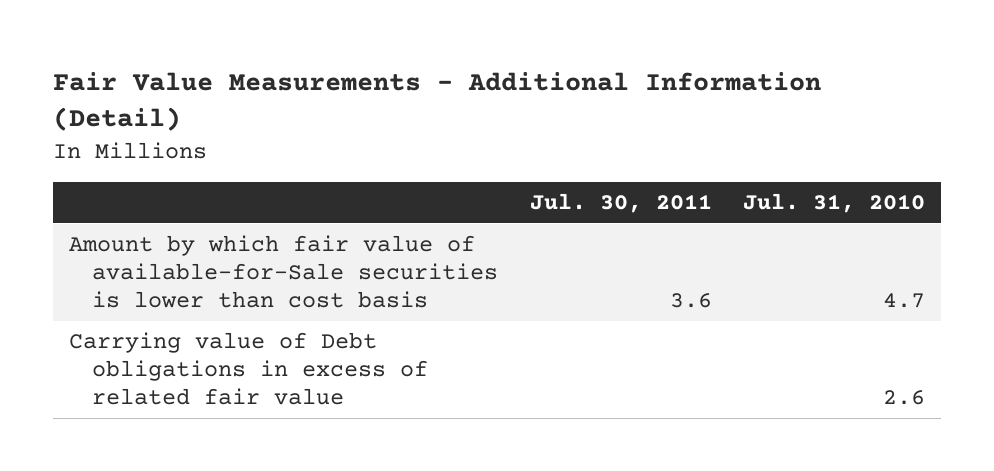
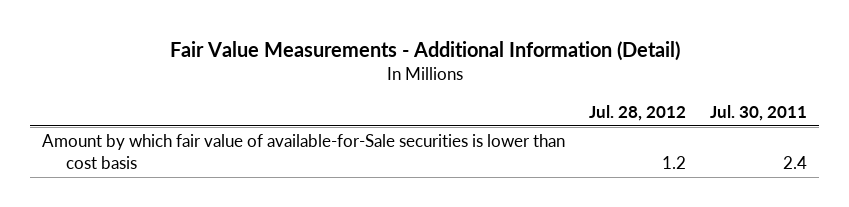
[743,192,926,213] Jul. 31, 2010 -> none
none -> [589,104,687,121] Jul. 28, 2012
[69,332,429,406] Carrying value of Debt obligations in excess of related fair value -> none
[669,293,712,309] 3.6 -> [783,156,808,170] 2.4

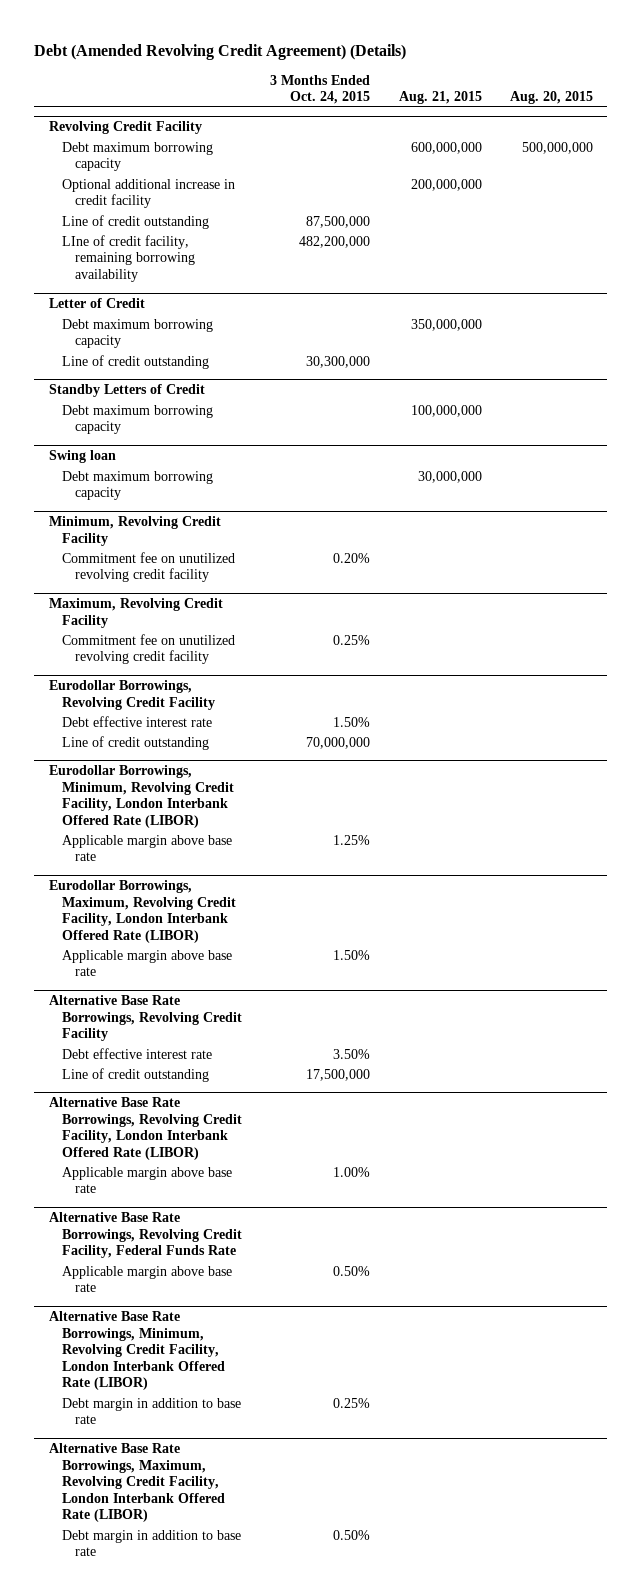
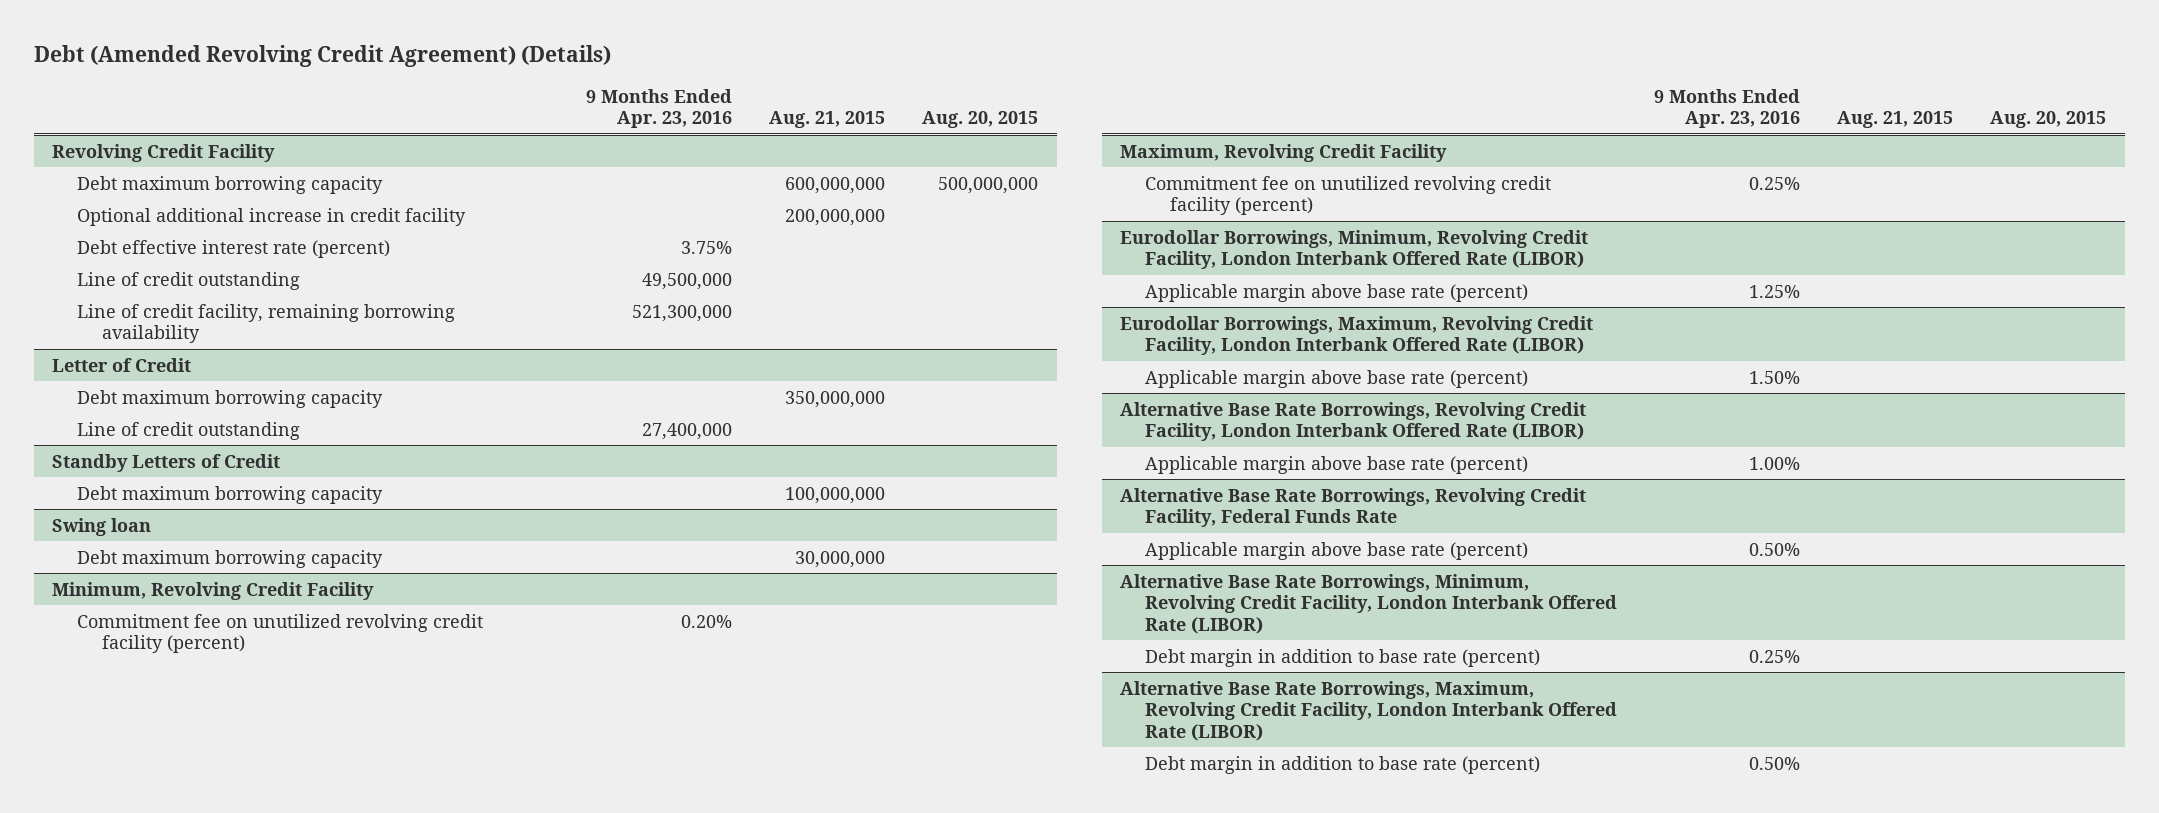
[270,74,371,105] 3 Months Ended Oct. 24, 2015 -> none
none -> [586,88,733,129] 9 Months Ended Apr. 23, 2016
none -> [77,239,391,258] Debt effective interest rate (percent)
[62,234,196,282] LIne of credit facility, remaining borrowing availability -> [77,303,456,344] Line of credit facility, remaining borrowing availability
[62,551,236,583] Commitment fee on unutilized revolving credit facility -> [77,613,484,654] Commitment fee on unutilized revolving credit facility (percent)
[48,680,216,710] Eurodollar Borrowings, Revolving Credit Facility -> none
[62,715,213,727] Debt effective interest rate -> none
[62,735,210,750] Line of credit outstanding -> none
[62,633,236,665] Commitment fee on unutilized revolving credit facility -> [1145,175,1552,216] Commitment fee on unutilized revolving credit facility (percent)
[62,834,233,862] Applicable margin above base rate -> [1145,283,1529,302] Applicable margin above base rate (percent)
[48,995,243,1042] Alternative Base Rate Borrowings, Revolving Credit Facility -> none
[62,1047,213,1059] Debt effective interest rate -> none
[62,1067,210,1082] Line of credit outstanding -> none
[62,949,233,977] Applicable margin above base rate -> [1145,369,1529,388] Applicable margin above base rate (percent)
[62,1166,233,1194] Applicable margin above base rate -> [1145,455,1529,474] Applicable margin above base rate (percent)
[62,1265,233,1293] Applicable margin above base rate -> [1145,541,1529,560] Applicable margin above base rate (percent)
[62,1397,242,1425] Debt margin in addition to base rate -> [1145,648,1541,667] Debt margin in addition to base rate (percent)
[62,1529,242,1557] Debt margin in addition to base rate -> [1145,755,1541,774] Debt margin in addition to base rate (percent)

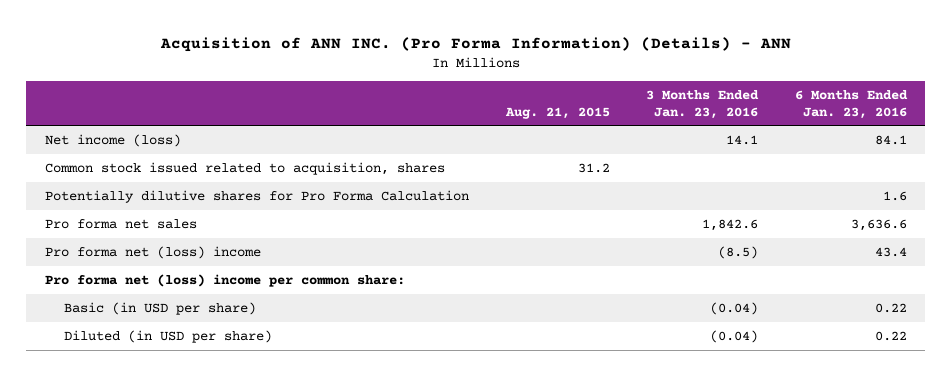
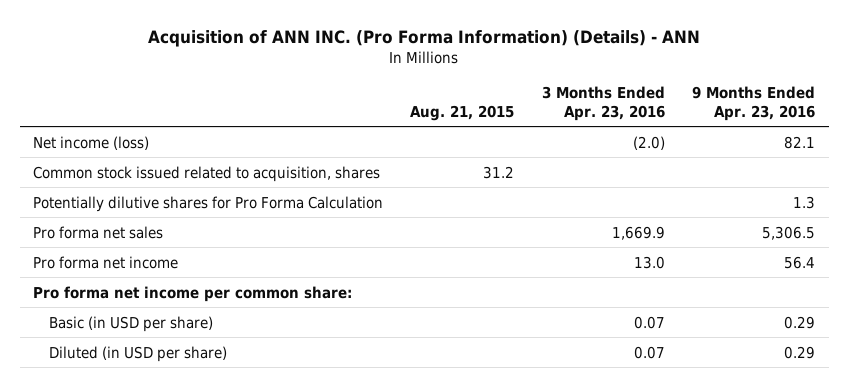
[646,89,760,119] 3 Months Ended Jan. 23, 2016 -> none
[794,89,908,119] 6 Months Ended Jan. 23, 2016 -> none
none -> [541,85,665,121] 3 Months Ended Apr. 23, 2016
none -> [691,85,815,121] 9 Months Ended Apr. 23, 2016
[44,245,261,259] Pro forma net (loss) income -> [33,255,179,269] Pro forma net income
[44,273,405,287] Pro forma net (loss) income per common share: -> [33,285,353,302] Pro forma net income per common share:

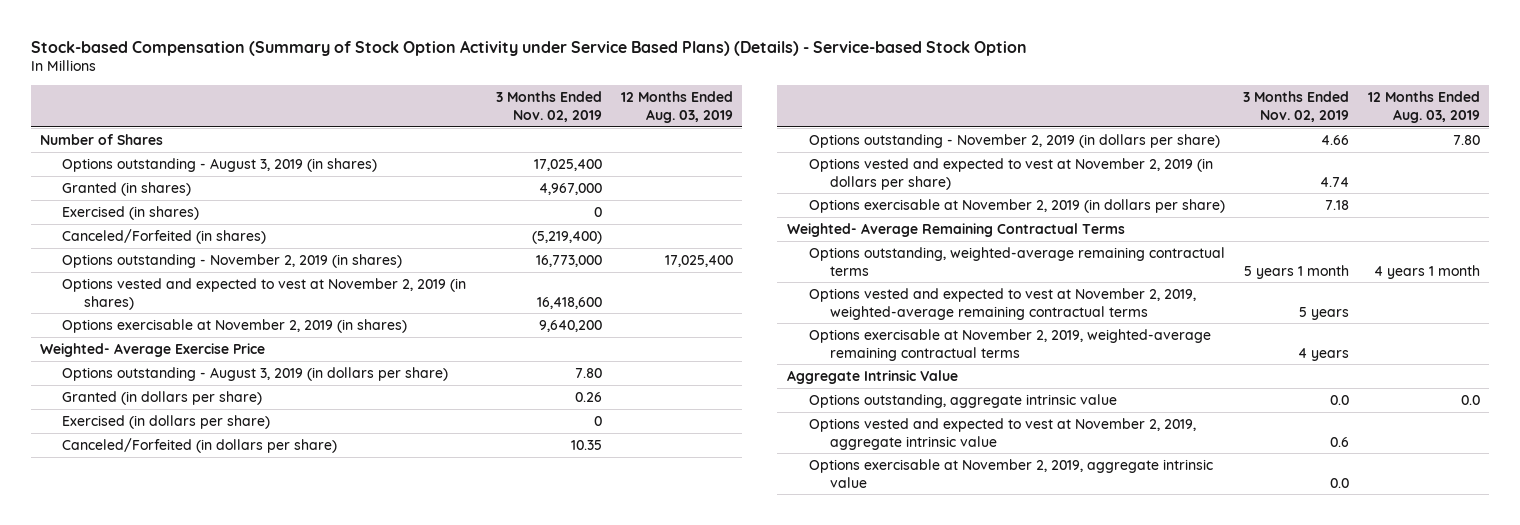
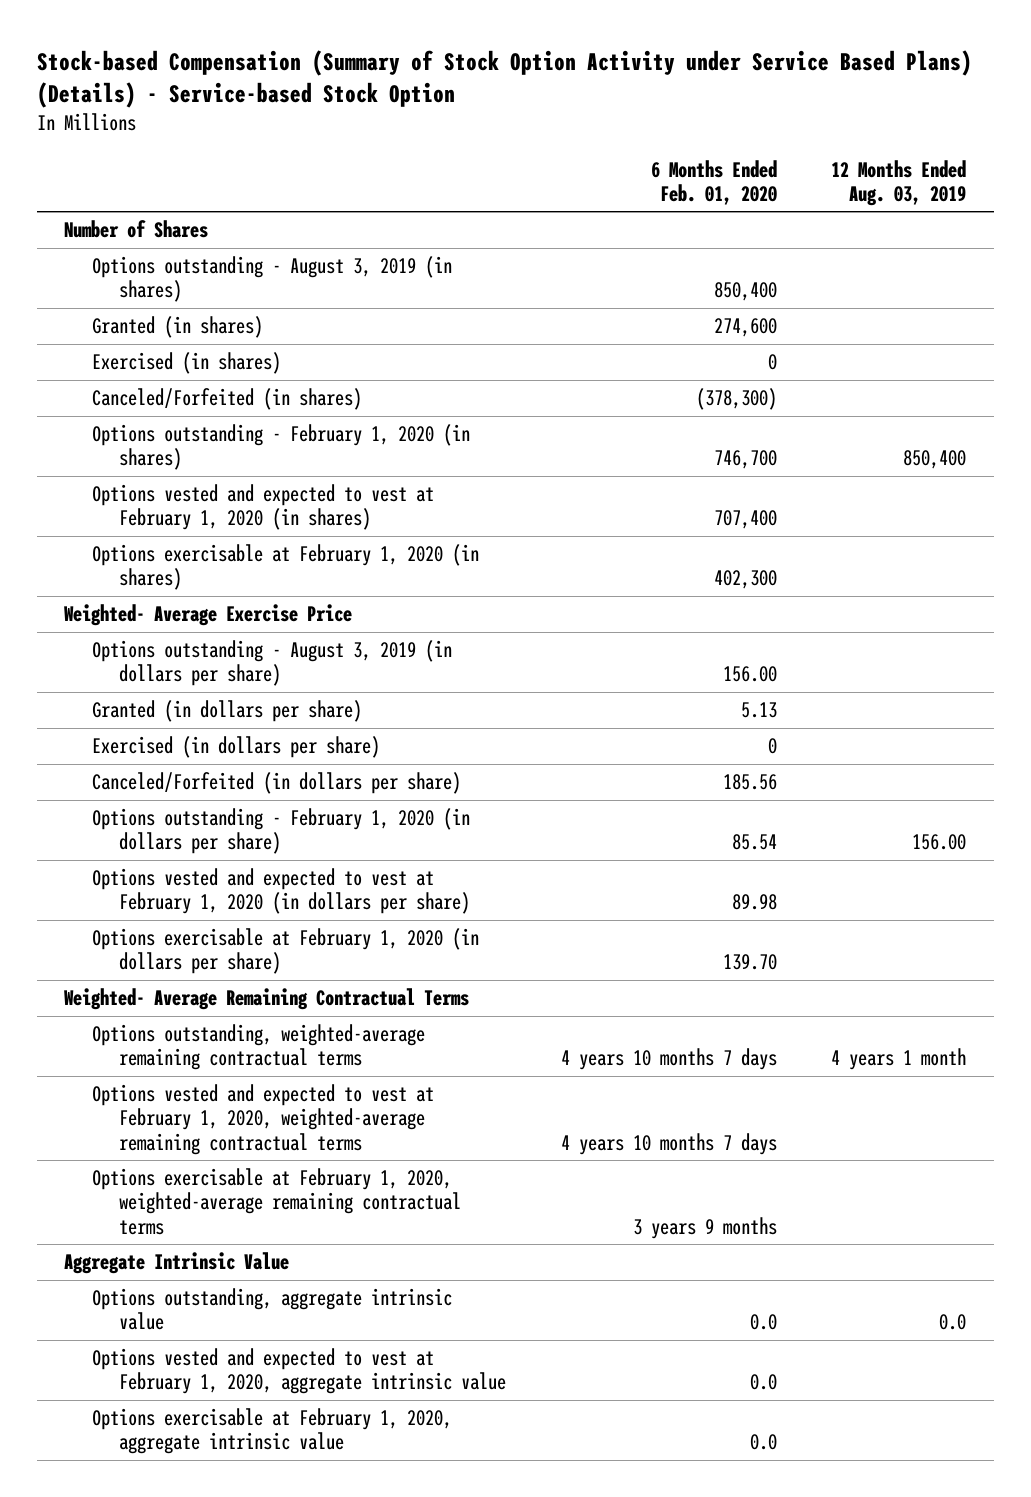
[496,91,603,123] 3 Months Ended Nov. 02, 2019 -> none
none -> [650,159,777,205] 6 Months Ended Feb. 01, 2020
[61,253,402,268] Options outstanding - November 2, 2019 (in shares) -> [91,424,470,471] Options outstanding - February 1, 2020 (in shares)
[665,254,734,267] 17,025,400 -> [903,450,967,470] 850,400
[61,277,466,310] Options vested and expected to vest at November 2, 2019 (in shares) -> [91,484,434,531] Options vested and expected to vest at February 1, 2020 (in shares)
[61,318,407,333] Options exercisable at November 2, 2019 (in shares) -> [91,544,479,591] Options exercisable at February 1, 2020 (in shares)
[808,133,1220,148] Options outstanding - November 2, 2019 (in dollars per share) -> [91,808,470,855] Options outstanding - February 1, 2020 (in dollars per share)
[1452,134,1480,145] 7.80 -> [912,834,967,851] 156.00
[808,157,1213,190] Options vested and expected to vest at November 2, 2019 (in dollars per share) -> [91,868,470,915] Options vested and expected to vest at February 1, 2020 (in dollars per share)
[808,198,1225,213] Options exercisable at November 2, 2019 (in dollars per share) -> [91,928,479,975] Options exercisable at February 1, 2020 (in dollars per share)
[808,287,1196,320] Options vested and expected to vest at November 2, 2019, weighted-average remaining contractual terms -> [91,1084,434,1155] Options vested and expected to vest at February 1, 2020, weighted-average remaining contractual terms
[808,328,1211,361] Options exercisable at November 2, 2019, weighted-average remaining contractual terms -> [91,1168,461,1235] Options exercisable at February 1, 2020, weighted-average remaining contractual terms
[808,417,1196,450] Options vested and expected to vest at November 2, 2019, aggregate intrinsic value -> [91,1348,506,1395] Options vested and expected to vest at February 1, 2020, aggregate intrinsic value
[808,458,1213,488] Options exercisable at November 2, 2019, aggregate intrinsic value -> [91,1408,452,1455] Options exercisable at February 1, 2020, aggregate intrinsic value

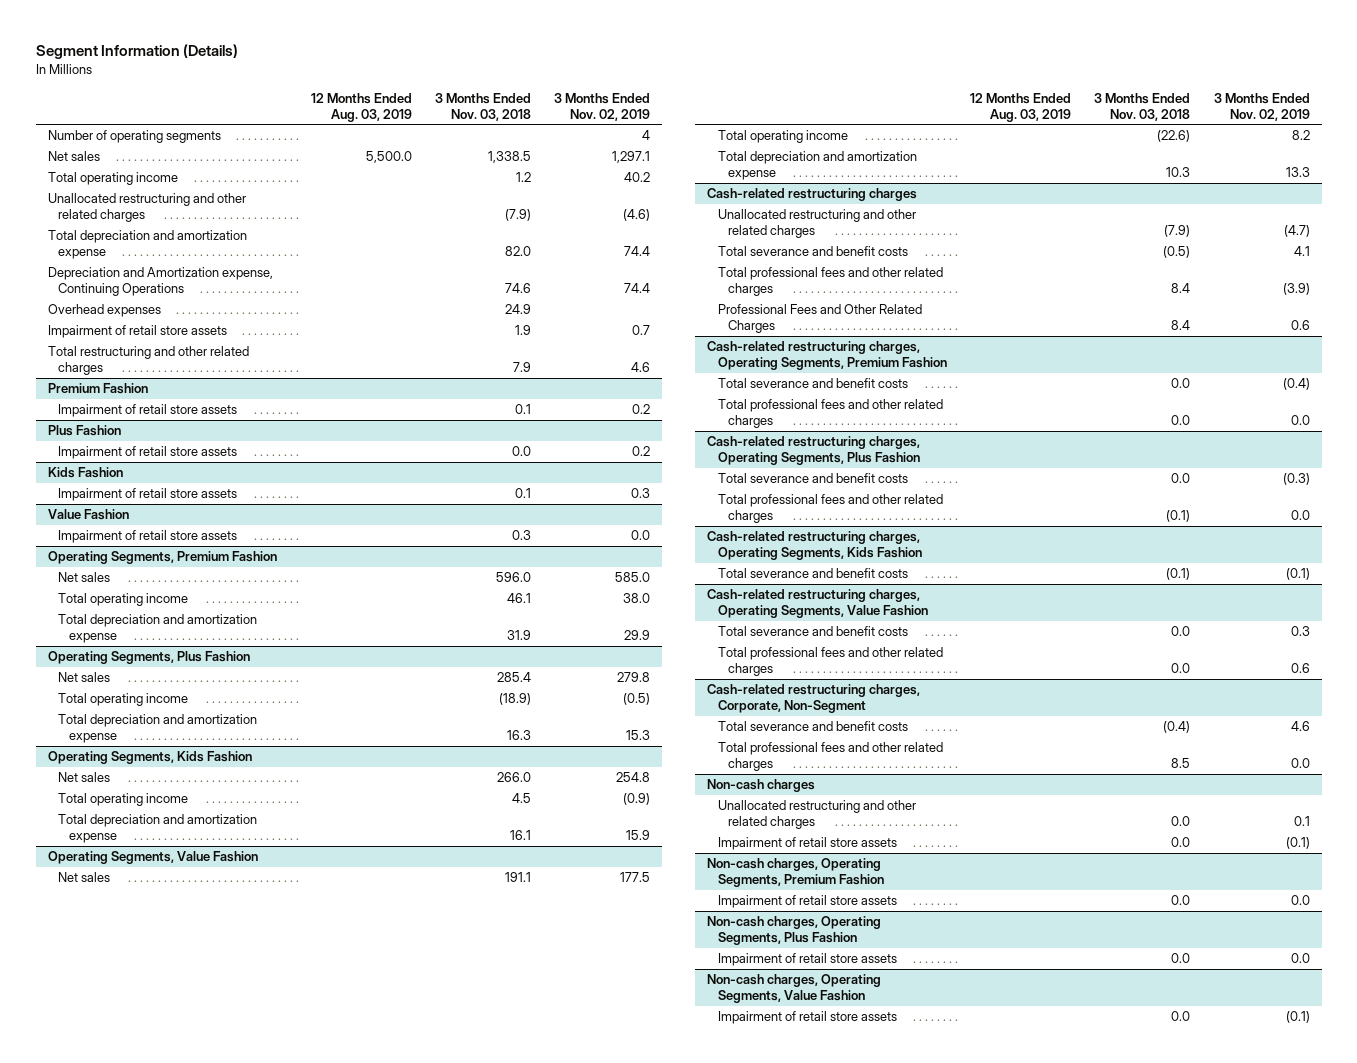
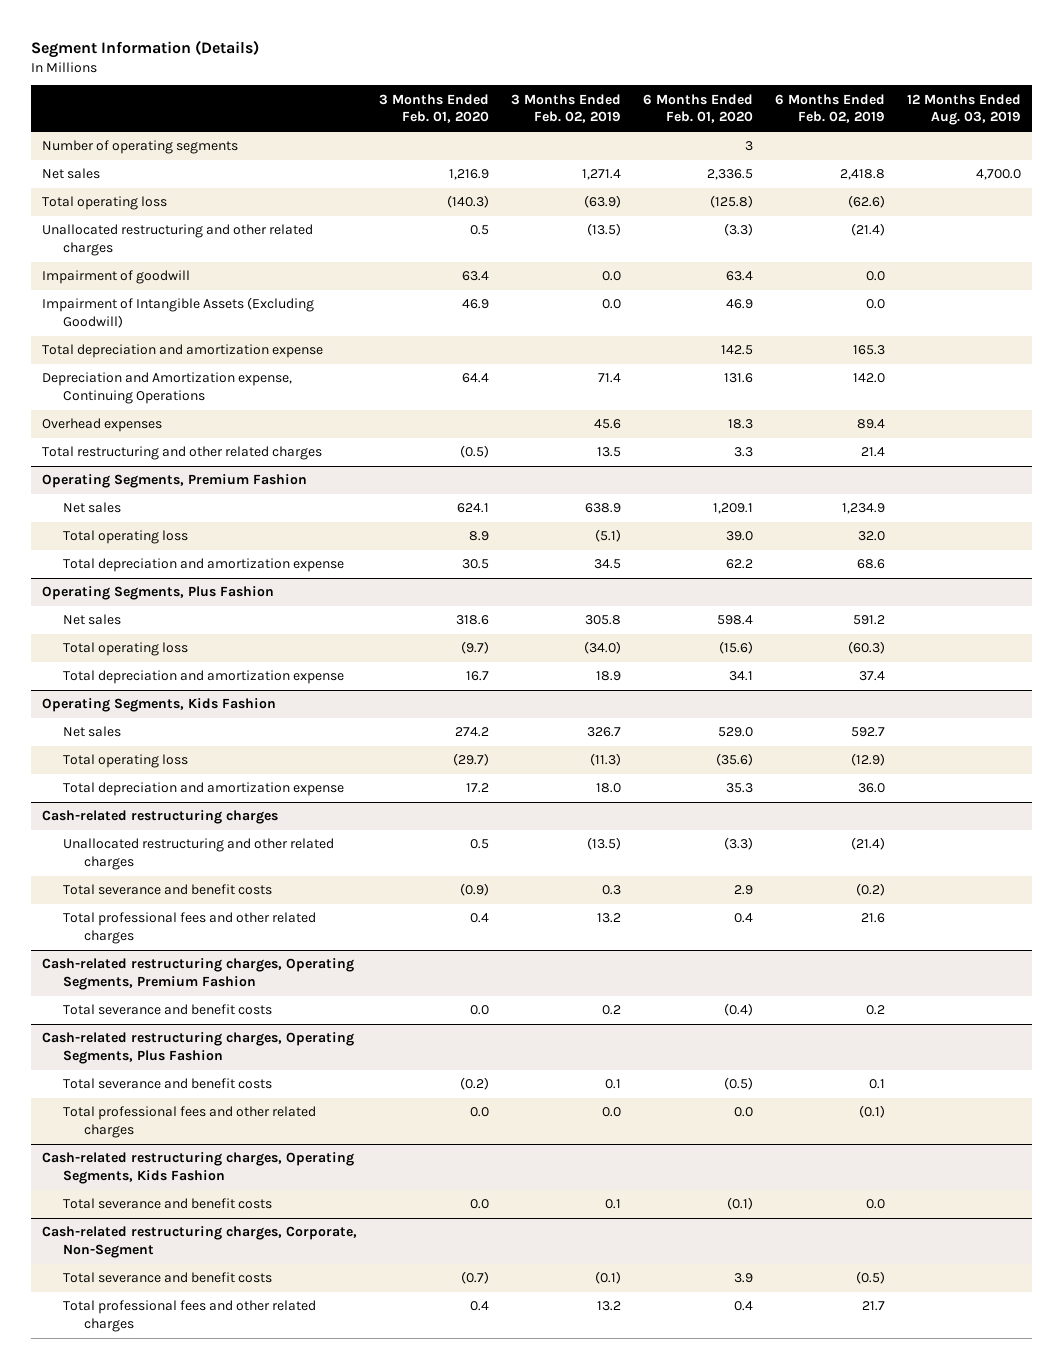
[435,92,532,121] 3 Months Ended Nov. 03, 2018 -> none
[554,92,651,121] 3 Months Ended Nov. 02, 2019 -> none
none -> [379,93,490,124] 3 Months Ended Feb. 01, 2020
none -> [511,93,622,124] 3 Months Ended Feb. 02, 2019
none -> [643,93,754,124] 6 Months Ended Feb. 01, 2020
none -> [775,93,886,124] 6 Months Ended Feb. 02, 2019
[365,151,412,164] 5,500.0 -> [976,169,1022,181] 4,700.0
[47,172,178,186] Total operating income -> [42,196,168,211] Total operating loss
none -> [42,270,191,285] Impairment of goodwill
none -> [42,297,315,329] Impairment of Intangible Assets (Excluding Goodwill)
[47,325,227,339] Impairment of retail store assets -> none
[47,383,148,395] Premium Fashion -> none
[58,404,238,418] Impairment of retail store assets -> none
[47,425,121,437] Plus Fashion -> none
[58,446,238,460] Impairment of retail store assets -> none
[47,467,123,479] Kids Fashion -> none
[58,488,238,502] Impairment of retail store assets -> none
[47,509,129,521] Value Fashion -> none
[58,530,238,544] Impairment of retail store assets -> none
[58,593,189,607] Total operating income -> [62,530,188,545] Total operating loss
[58,693,189,707] Total operating income -> [62,642,188,657] Total operating loss
[58,793,189,807] Total operating income -> [62,754,188,769] Total operating loss
[47,851,258,865] Operating Segments, Value Fashion -> none
[58,872,111,883] Net sales -> none
[717,130,848,144] Total operating income -> none
[717,151,917,181] Total depreciation and amortization expense -> none
[717,304,922,334] Professional Fees and Other Related Charges -> none
[717,399,943,429] Total professional fees and other related charges -> none
[706,589,928,619] Cash-related restructuring charges, Operating Segments, Value Fashion -> none
[717,626,908,637] Total severance and benefit costs -> none
[717,647,943,677] Total professional fees and other related charges -> none
[706,779,815,793] Non-cash charges -> none
[717,800,916,830] Unallocated restructuring and other related charges -> none
[717,837,897,851] Impairment of retail store assets -> none
[706,858,884,888] Non-cash charges, Operating Segments, Premium Fashion -> none
[717,895,897,909] Impairment of retail store assets -> none
[706,916,881,946] Non-cash charges, Operating Segments, Plus Fashion -> none
[717,953,897,967] Impairment of retail store assets -> none
[706,974,881,1004] Non-cash charges, Operating Segments, Value Fashion -> none
[717,1011,897,1025] Impairment of retail store assets -> none

